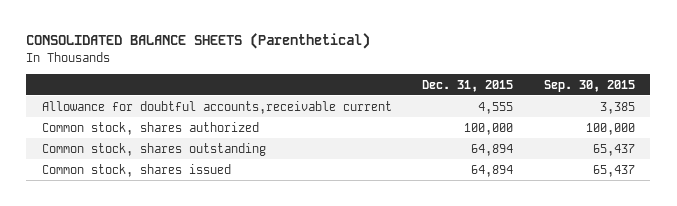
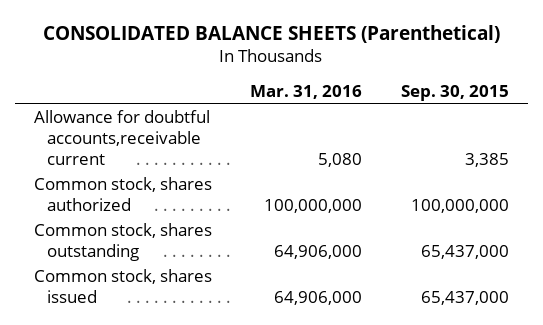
[422,79,514,92] Dec. 31, 2015 -> none
none -> [250,84,363,99] Mar. 31, 2016
[585,122,635,135] 100,000 -> [410,199,509,214] 100,000,000
[592,143,635,156] 65,437 -> [420,245,509,260] 65,437,000
[592,164,635,177] 65,437 -> [420,291,509,306] 65,437,000

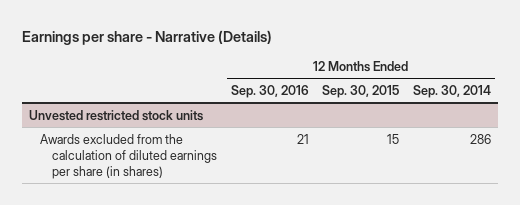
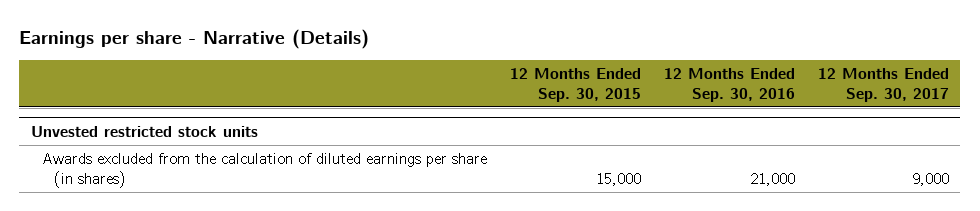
[413,84,492,98] Sep. 30, 2014 -> none
none -> [818,68,950,102] 12 Months Ended Sep. 30, 2017
[296,133,309,144] 21 -> [750,172,796,186] 21,000
[387,133,400,144] 15 -> [596,172,642,186] 15,000

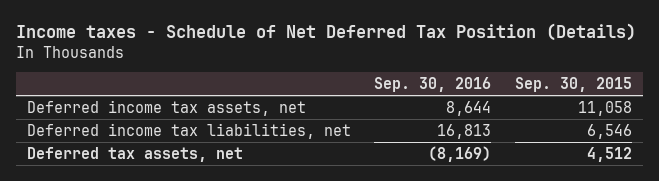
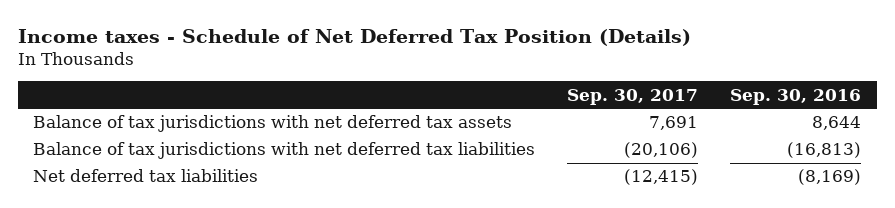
[514,76,632,92] Sep. 30, 2015 -> none
none -> [567,88,699,105] Sep. 30, 2017
[27,99,307,116] Deferred income tax assets, net -> [33,115,513,133] Balance of tax jurisdictions with net deferred tax assets
[27,122,352,139] Deferred income tax liabilities, net -> [33,142,536,160] Balance of tax jurisdictions with net deferred tax liabilities
[437,123,492,139] 16,813 -> [787,142,862,159] (16,813)
[27,146,244,162] Deferred tax assets, net -> [33,169,259,183] Net deferred tax liabilities

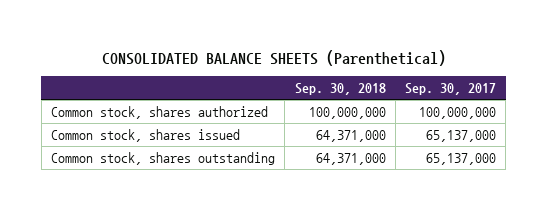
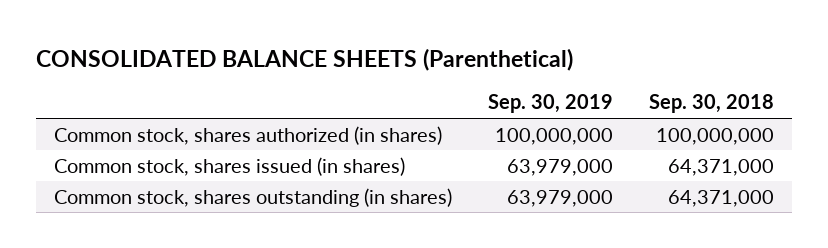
[405,83,497,96] Sep. 30, 2017 -> none
none -> [488,94,614,114] Sep. 30, 2019
[50,105,268,119] Common stock, shares authorized -> [54,125,443,145] Common stock, shares authorized (in shares)
[50,128,240,142] Common stock, shares issued -> [54,156,406,176] Common stock, shares issued (in shares)
[50,151,275,165] Common stock, shares outstanding -> [54,187,453,207] Common stock, shares outstanding (in shares)

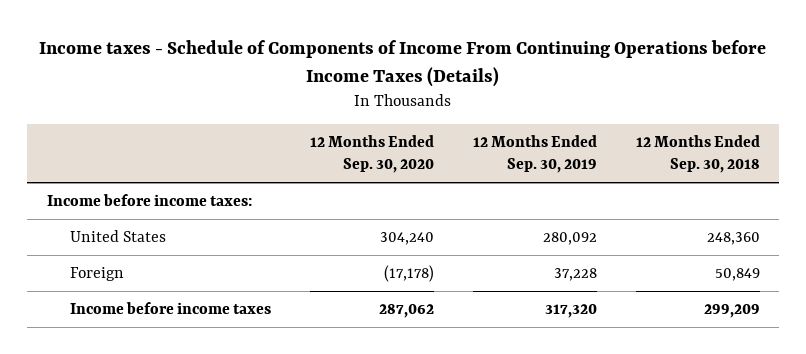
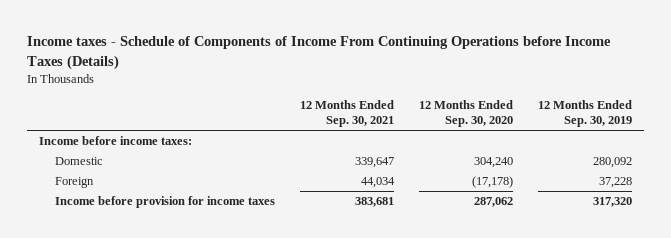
[635,134,760,174] 12 Months Ended Sep. 30, 2018 -> none
none -> [299,100,394,128] 12 Months Ended Sep. 30, 2021
[69,230,166,243] United States -> [54,157,103,166] Domestic
[69,302,271,315] Income before income taxes -> [54,196,275,209] Income before provision for income taxes

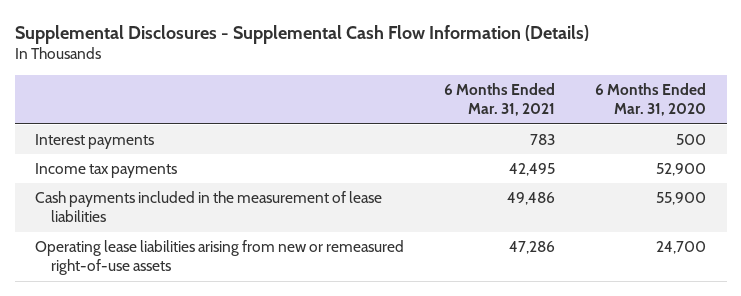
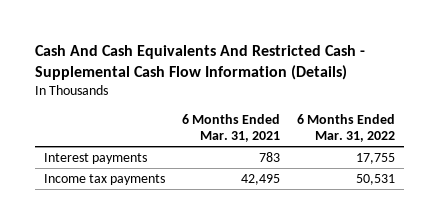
[14,24,589,44] Supplemental Disclosures - Supplemental Cash Flow Information (Details) -> [34,44,365,80] Cash And Cash Equivalents And Restricted Cash - Supplemental Cash Flow Information (Details)
[595,83,707,117] 6 Months Ended Mar. 31, 2020 -> none
none -> [297,113,396,143] 6 Months Ended Mar. 31, 2022
[34,191,382,223] Cash payments included in the measurement of lease liabilities -> none
[34,240,404,276] Operating lease liabilities arising from new or remeasured right-of-use assets -> none

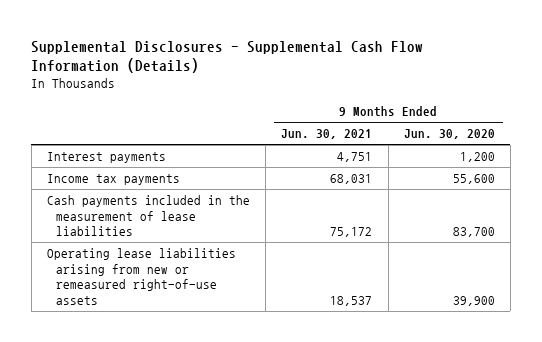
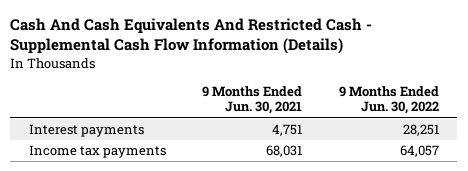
[31,40,424,74] Supplemental Disclosures - Supplemental Cash Flow Information (Details) -> [10,18,373,55] Cash And Cash Equivalents And Restricted Cash - Supplemental Cash Flow Information (Details)
[403,129,495,140] Jun. 30, 2020 -> none
none -> [338,86,439,115] 9 Months Ended Jun. 30, 2022
[46,195,250,237] Cash payments included in the measurement of lease liabilities -> none
[46,248,236,306] Operating lease liabilities arising from new or remeasured right-of-use assets -> none

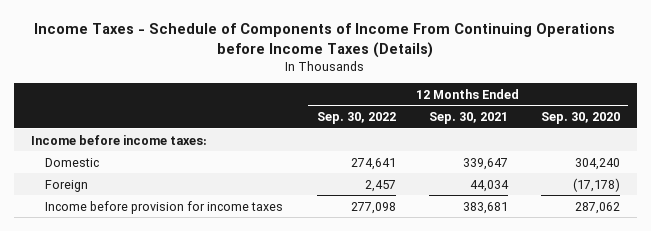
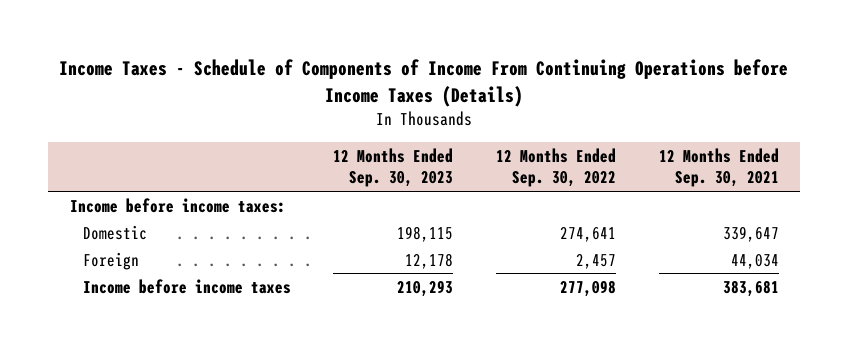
[541,111,621,124] Sep. 30, 2020 -> none
none -> [333,147,454,188] 12 Months Ended Sep. 30, 2023
[45,200,284,214] Income before provision for income taxes -> [82,278,291,294] Income before income taxes

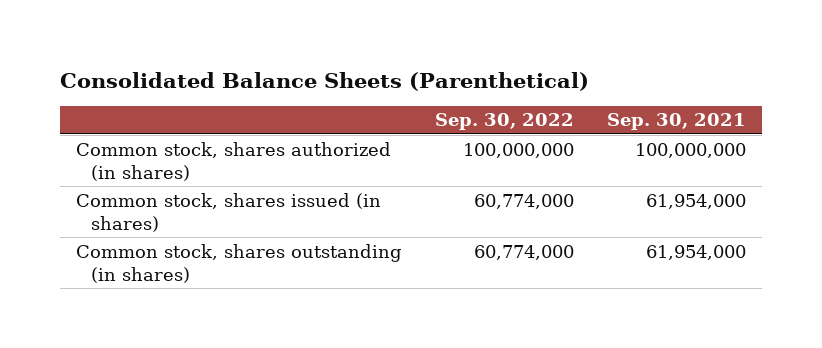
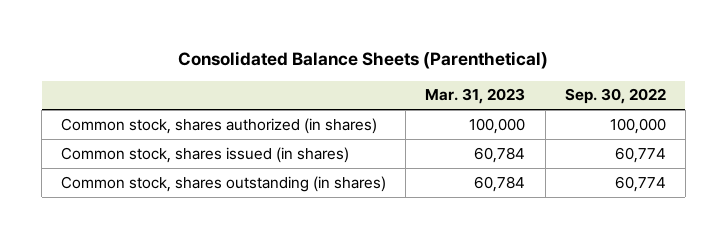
[606,113,746,131] Sep. 30, 2021 -> none
none -> [425,88,526,105] Mar. 31, 2023
[463,142,575,158] 100,000,000 -> [609,117,666,134] 100,000
[474,193,575,209] 60,774,000 -> [614,146,666,163] 60,774
[474,244,575,260] 60,774,000 -> [614,175,666,192] 60,774

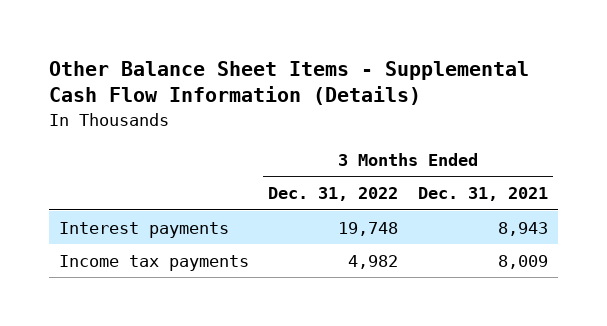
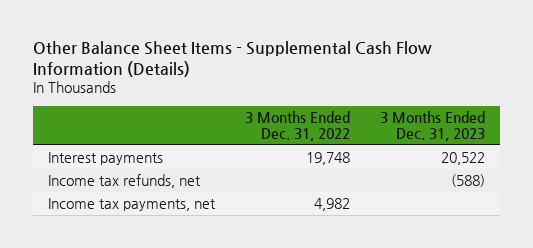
[418,187,549,202] Dec. 31, 2021 -> none
none -> [380,111,486,141] 3 Months Ended Dec. 31, 2023
none -> [47,174,201,189] Income tax refunds, net
[58,254,249,271] Income tax payments -> [47,198,216,212] Income tax payments, net

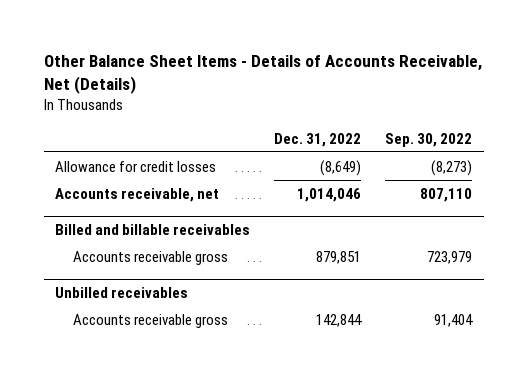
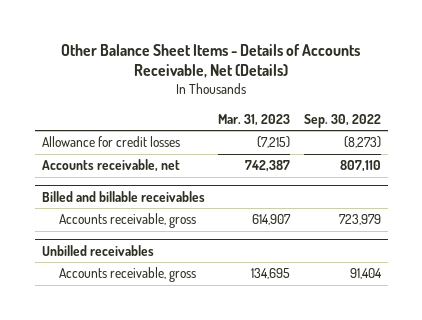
[274,132,362,147] Dec. 31, 2022 -> none
none -> [218,113,291,126] Mar. 31, 2023
[73,250,229,265] Accounts receivable gross -> [59,213,197,229] Accounts receivable, gross
[73,313,229,328] Accounts receivable gross -> [59,267,197,283] Accounts receivable, gross

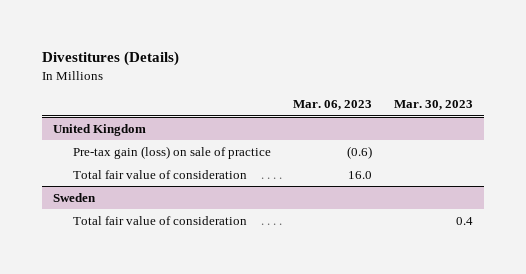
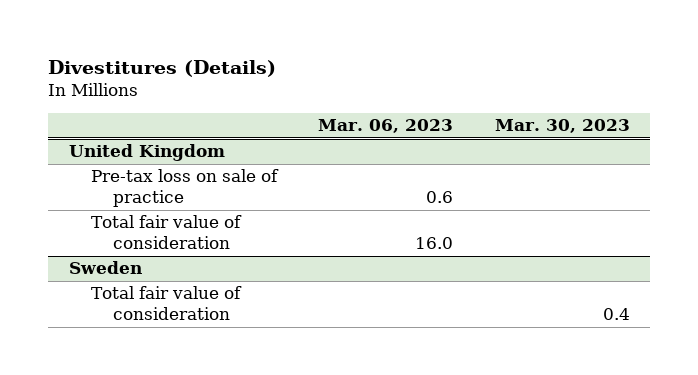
[72,145,271,159] Pre-tax gain (loss) on sale of practice -> [90,169,279,208] Pre-tax loss on sale of practice
[346,145,372,159] (0.6) -> [426,191,454,204] 0.6

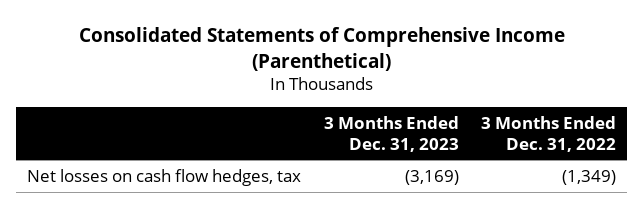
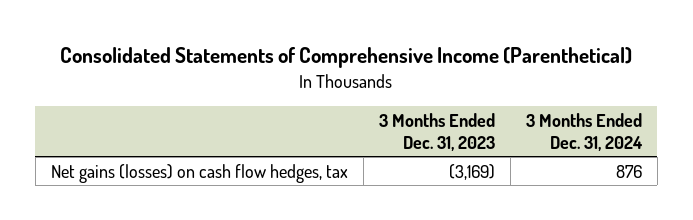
[480,115,616,152] 3 Months Ended Dec. 31, 2022 -> none
none -> [525,112,643,151] 3 Months Ended Dec. 31, 2024
[27,168,302,186] Net losses on cash flow hedges, tax -> [50,163,348,183] Net gains (losses) on cash flow hedges, tax

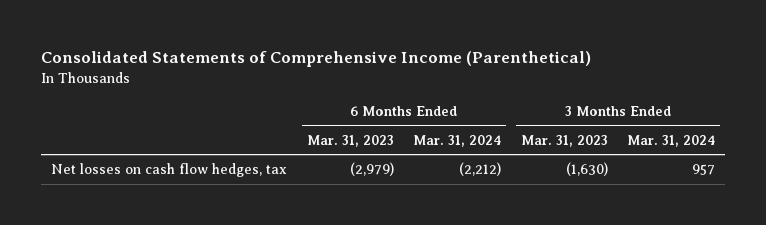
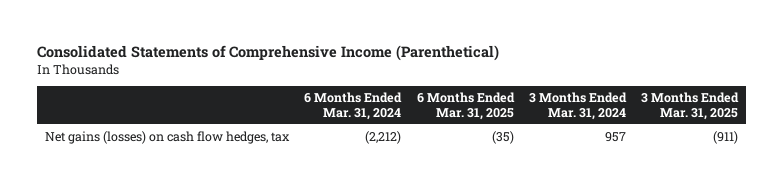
[306,134,394,147] Mar. 31, 2023 -> none
[520,134,608,147] Mar. 31, 2023 -> none
none -> [416,92,515,121] 6 Months Ended Mar. 31, 2025
none -> [641,92,740,121] 3 Months Ended Mar. 31, 2025
[51,163,288,178] Net losses on cash flow hedges, tax -> [45,130,291,144] Net gains (losses) on cash flow hedges, tax

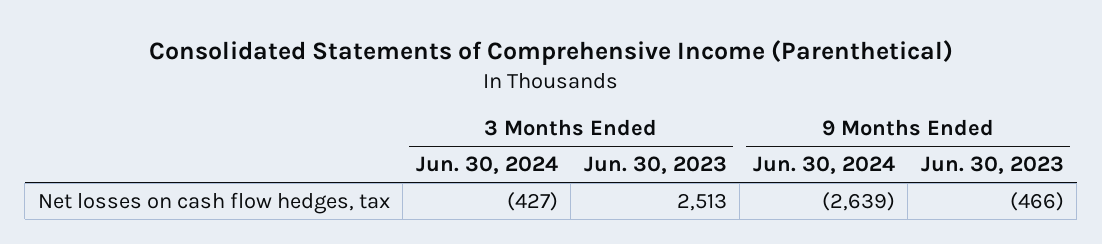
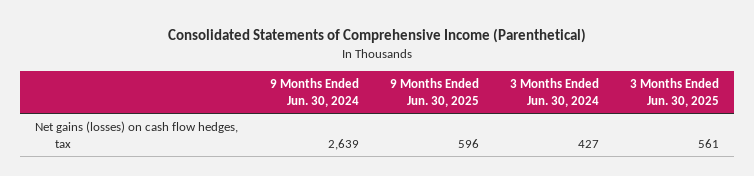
[583,156,727,175] Jun. 30, 2023 -> none
[920,156,1064,175] Jun. 30, 2023 -> none
none -> [389,78,479,107] 9 Months Ended Jun. 30, 2025
none -> [629,78,719,107] 3 Months Ended Jun. 30, 2025
[37,191,390,214] Net losses on cash flow hedges, tax -> [35,121,239,148] Net gains (losses) on cash flow hedges, tax
[506,191,558,211] (427) -> [577,139,599,148] 427
[821,191,895,211] (2,639) -> [327,138,359,150] 2,639

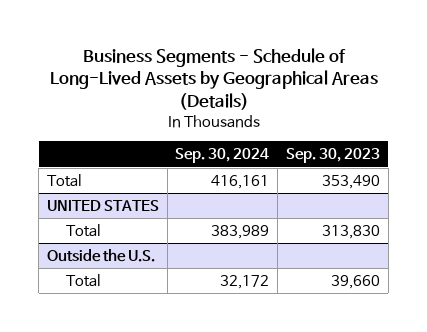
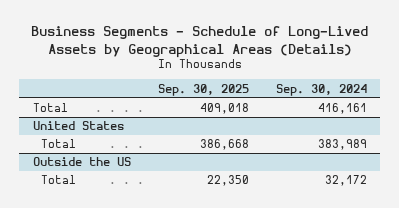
[285,148,380,164] Sep. 30, 2023 -> none
none -> [157,83,249,96] Sep. 30, 2025
[47,199,160,211] UNITED STATES -> [32,121,124,131] United States
[47,248,156,262] Outside the U.S. -> [32,157,131,167] Outside the US

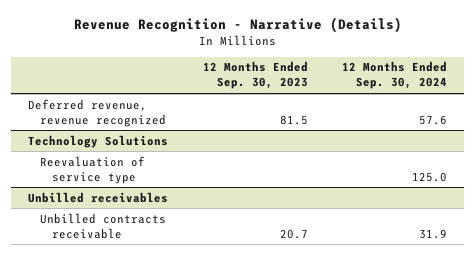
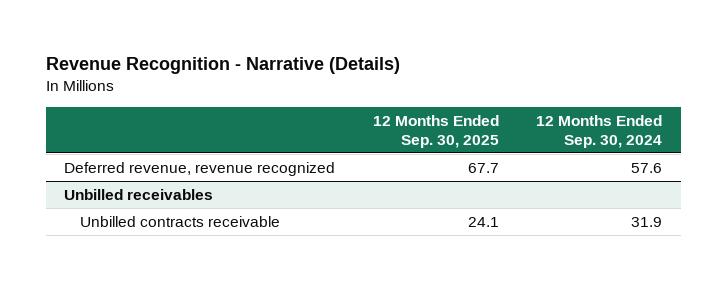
[202,61,308,90] 12 Months Ended Sep. 30, 2023 -> none
none -> [372,114,499,148] 12 Months Ended Sep. 30, 2025
[28,134,169,148] Technology Solutions -> none
[39,155,145,184] Reevaluation of service type -> none

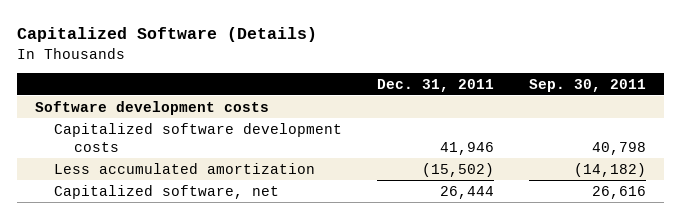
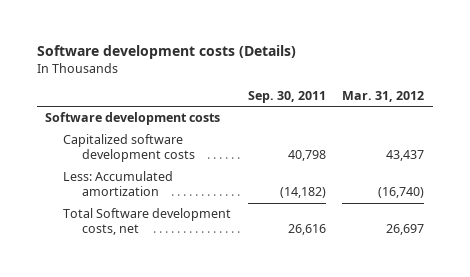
[16,27,317,43] Capitalized Software (Details) -> [37,45,297,60] Software development costs (Details)
[377,78,495,92] Dec. 31, 2011 -> none
none -> [342,91,425,103] Mar. 31, 2012
[54,162,316,174] Less accumulated amortization -> [63,171,174,197] Less: Accumulated amortization
[54,184,280,199] Capitalized software, net -> [63,208,232,236] Total Software development costs, net

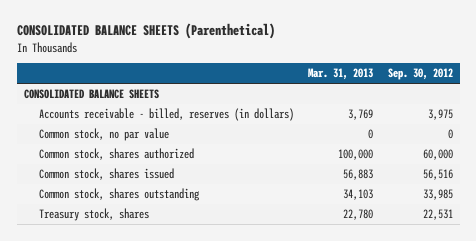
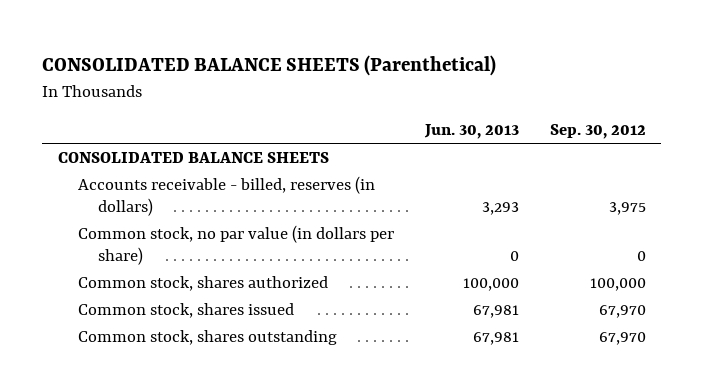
[308,68,374,81] Mar. 31, 2013 -> none
none -> [423,124,519,140] Jun. 30, 2013
[39,207,150,221] Treasury stock, shares -> none
[39,127,170,141] Common stock, no par value -> [77,225,394,265] Common stock, no par value (in dollars per share)
[422,148,453,160] 60,000 -> [589,278,646,292] 100,000
[422,168,453,180] 56,516 -> [598,305,646,319] 67,970
[422,188,453,200] 33,985 -> [598,332,646,346] 67,970

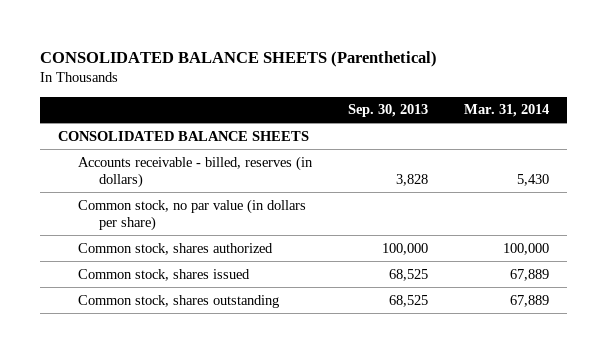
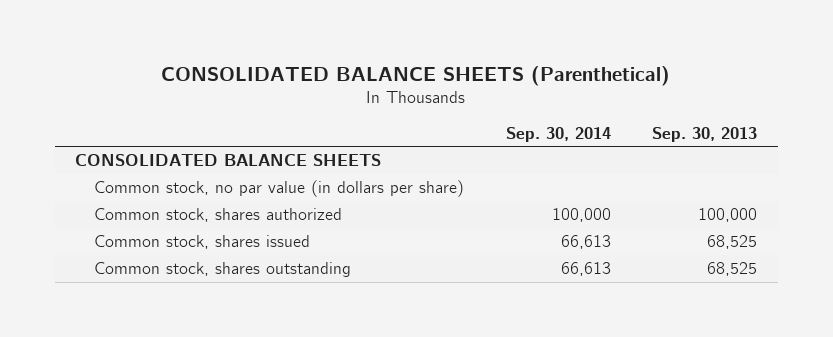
[463,104,549,118] Mar. 31, 2014 -> none
none -> [505,126,611,142] Sep. 30, 2014
[78,155,314,188] Accounts receivable - billed, reserves (in dollars) -> none

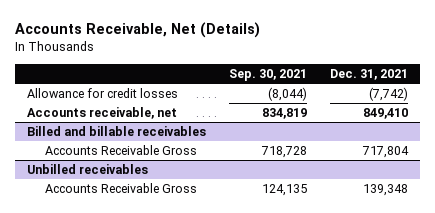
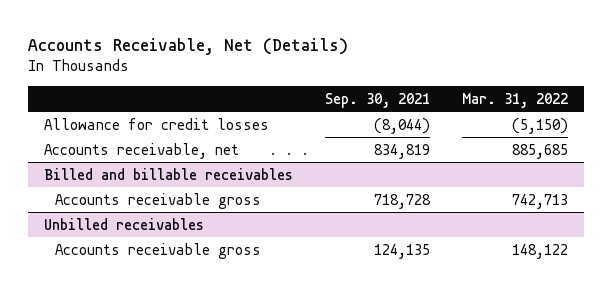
[330,68,409,80] Dec. 31, 2021 -> none
none -> [462,92,569,108] Mar. 31, 2022
[45,145,198,156] Accounts Receivable Gross -> [54,192,261,209] Accounts receivable gross
[45,183,198,194] Accounts Receivable Gross -> [54,242,261,259] Accounts receivable gross

